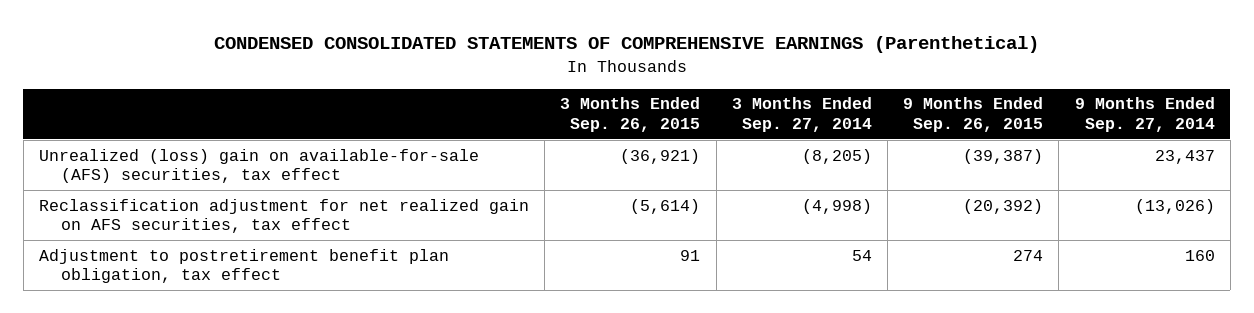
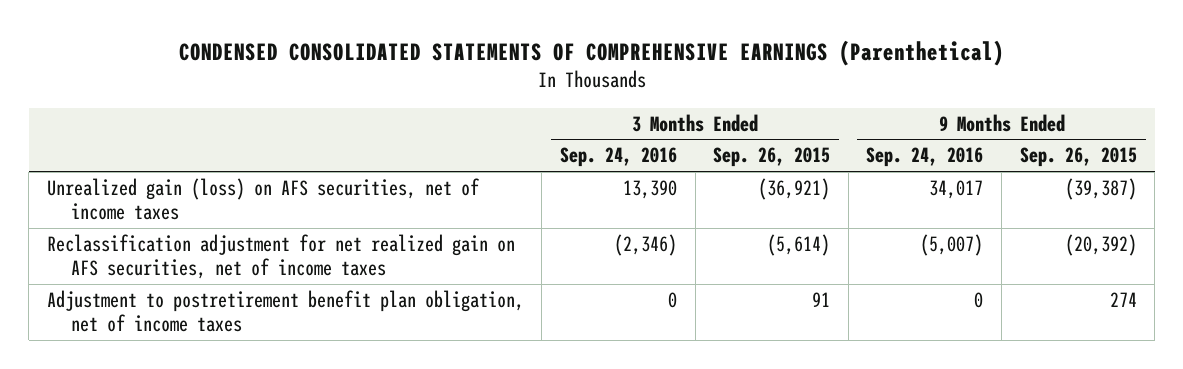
[731,97,872,132] 3 Months Ended Sep. 27, 2014 -> none
[1074,97,1215,132] 9 Months Ended Sep. 27, 2014 -> none
none -> [559,147,677,168] Sep. 24, 2016
none -> [866,147,984,168] Sep. 24, 2016
[39,148,480,184] Unrealized (loss) gain on available-for-sale (AFS) securities, tax effect -> [46,177,480,221] Unrealized gain (loss) on AFS securities, net of income taxes
[39,198,530,234] Reclassification adjustment for net realized gain on AFS securities, tax effect -> [46,233,515,280] Reclassification adjustment for net realized gain on AFS securities, net of income taxes
[39,248,450,284] Adjustment to postretirement benefit plan obligation, tax effect -> [46,289,524,333] Adjustment to postretirement benefit plan obligation, net of income taxes

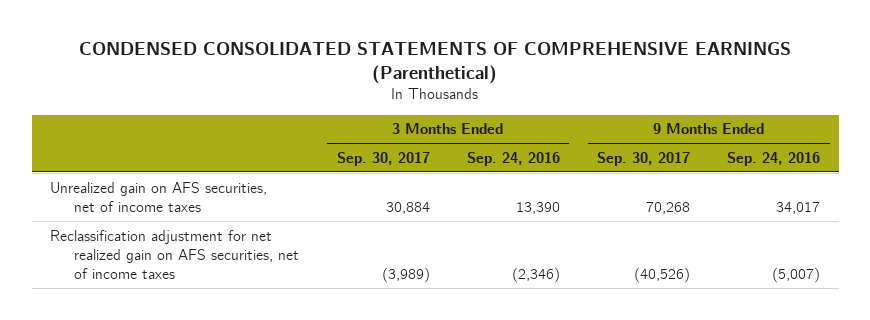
[713,147,831,168] Sep. 26, 2015 -> none
[1019,147,1137,168] Sep. 26, 2015 -> none
none -> [336,151,430,166] Sep. 30, 2017
none -> [597,151,691,166] Sep. 30, 2017
[46,177,480,221] Unrealized gain (loss) on AFS securities, net of income taxes -> [50,181,268,212] Unrealized gain on AFS securities, net of income taxes
[46,289,524,333] Adjustment to postretirement benefit plan obligation, net of income taxes -> none

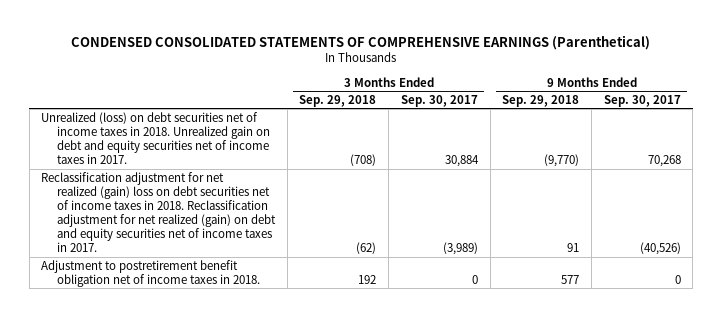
[466,151,560,166] Sep. 24, 2016 -> none
[727,151,821,166] Sep. 24, 2016 -> none
none -> [299,94,377,107] Sep. 29, 2018
none -> [502,94,580,107] Sep. 29, 2018
[50,181,268,212] Unrealized gain on AFS securities, net of income taxes -> [41,111,271,165] Unrealized (loss) on debt securities net of income taxes in 2018. Unrealized gain on debt and equity securities net of income taxes in 2017.
[50,229,300,279] Reclassification adjustment for net realized gain on AFS securities, net of income taxes -> [41,171,277,253] Reclassification adjustment for net realized (gain) loss on debt securities net of income taxes in 2018. Reclassification adjustment for net realized (gain) on debt and equity securities net of income taxes in 2017.
none -> [41,259,261,287] Adjustment to postretirement benefit obligation net of income taxes in 2018.

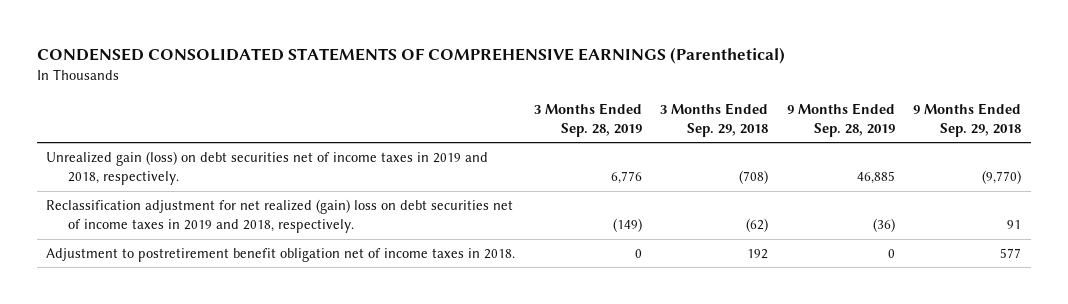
[400,94,478,107] Sep. 30, 2017 -> none
[603,94,681,107] Sep. 30, 2017 -> none
none -> [533,102,642,137] 3 Months Ended Sep. 28, 2019
none -> [786,102,895,137] 9 Months Ended Sep. 28, 2019
[41,111,271,165] Unrealized (loss) on debt securities net of income taxes in 2018. Unrealized gain on debt and equity securities net of income taxes in 2017. -> [46,151,489,186] Unrealized gain (loss) on debt securities net of income taxes in 2019 and 2018, respectively.
[41,171,277,253] Reclassification adjustment for net realized (gain) loss on debt securities net of income taxes in 2018. Reclassification adjustment for net realized (gain) on debt and equity securities net of income taxes in 2017. -> [46,199,514,234] Reclassification adjustment for net realized (gain) loss on debt securities net of income taxes in 2019 and 2018, respectively.

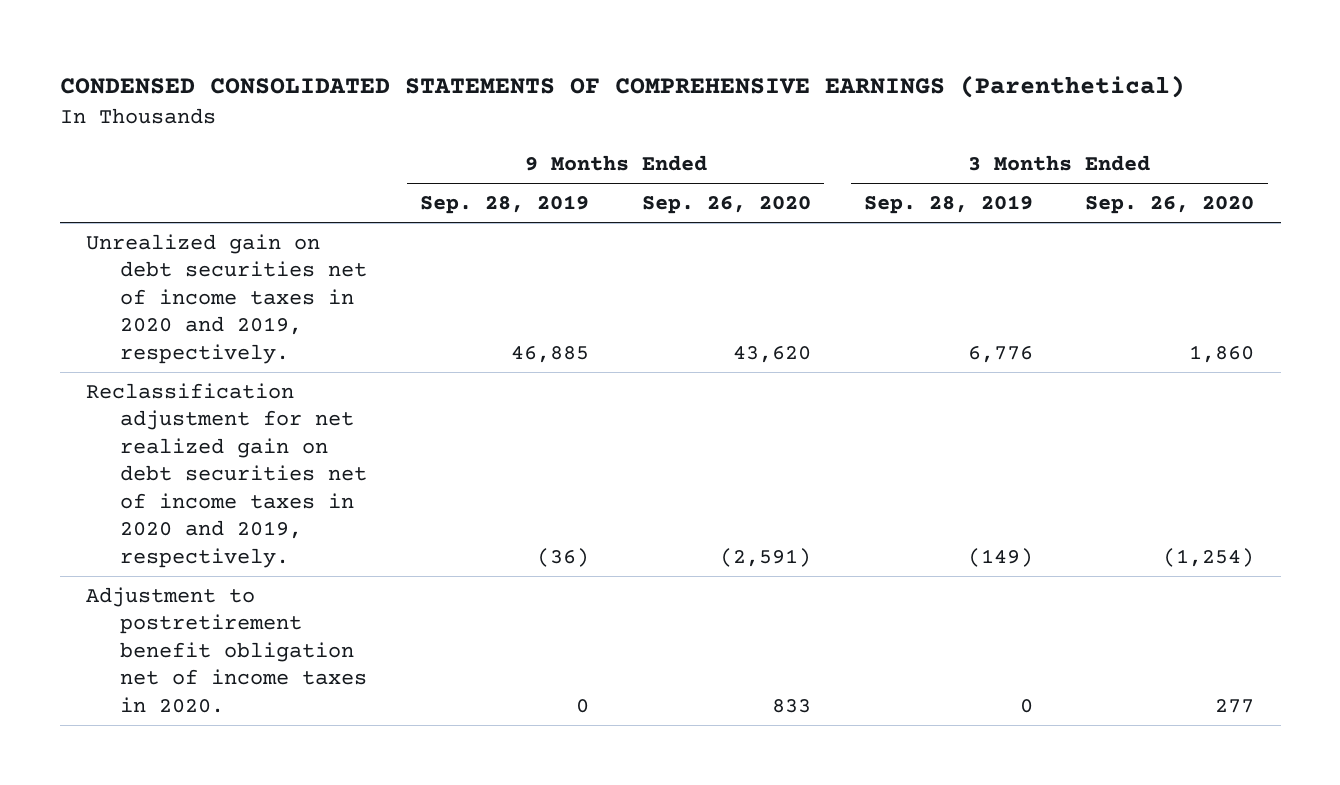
[660,102,769,137] 3 Months Ended Sep. 29, 2018 -> none
[913,102,1022,137] 9 Months Ended Sep. 29, 2018 -> none
none -> [641,196,811,215] Sep. 26, 2020
none -> [1085,196,1255,215] Sep. 26, 2020
[46,151,489,186] Unrealized gain (loss) on debt securities net of income taxes in 2019 and 2018, respectively. -> [85,233,368,364] Unrealized gain on debt securities net of income taxes in 2020 and 2019, respectively.
[46,199,514,234] Reclassification adjustment for net realized (gain) loss on debt securities net of income taxes in 2019 and 2018, respectively. -> [85,382,368,568] Reclassification adjustment for net realized gain on debt securities net of income taxes in 2020 and 2019, respectively.
[46,248,516,263] Adjustment to postretirement benefit obligation net of income taxes in 2018. -> [85,586,368,713] Adjustment to postretirement benefit obligation net of income taxes in 2020.

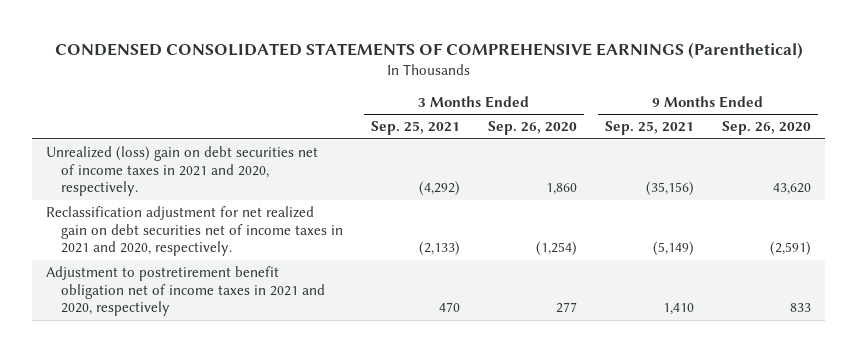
[420,195,590,215] Sep. 28, 2019 -> none
[863,195,1033,215] Sep. 28, 2019 -> none
none -> [370,121,460,136] Sep. 25, 2021
none -> [604,121,694,136] Sep. 25, 2021
[85,233,368,364] Unrealized gain on debt securities net of income taxes in 2020 and 2019, respectively. -> [46,145,319,197] Unrealized (loss) gain on debt securities net of income taxes in 2021 and 2020, respectively.
[85,382,368,568] Reclassification adjustment for net realized gain on debt securities net of income taxes in 2020 and 2019, respectively. -> [46,205,343,257] Reclassification adjustment for net realized gain on debt securities net of income taxes in 2021 and 2020, respectively.
[85,586,368,713] Adjustment to postretirement benefit obligation net of income taxes in 2020. -> [46,265,325,317] Adjustment to postretirement benefit obligation net of income taxes in 2021 and 2020, respectively

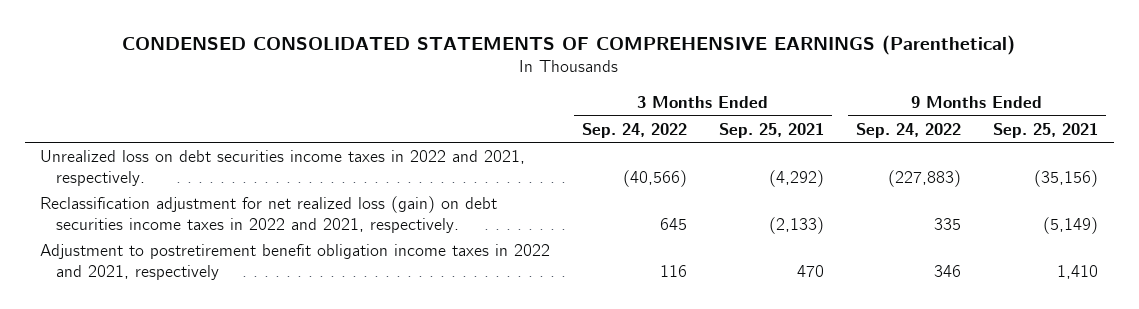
[487,121,577,136] Sep. 26, 2020 -> none
[721,121,811,136] Sep. 26, 2020 -> none
none -> [582,122,688,138] Sep. 24, 2022
none -> [856,122,962,138] Sep. 24, 2022
[46,145,319,197] Unrealized (loss) gain on debt securities net of income taxes in 2021 and 2020, respectively. -> [40,149,526,186] Unrealized loss on debt securities income taxes in 2022 and 2021, respectively.
[46,205,343,257] Reclassification adjustment for net realized gain on debt securities net of income taxes in 2021 and 2020, respectively. -> [40,195,498,233] Reclassification adjustment for net realized loss (gain) on debt securities income taxes in 2022 and 2021, respectively.
[46,265,325,317] Adjustment to postretirement benefit obligation net of income taxes in 2021 and 2020, respectively -> [40,243,551,280] Adjustment to postretirement benefit obligation income taxes in 2022 and 2021, respectively

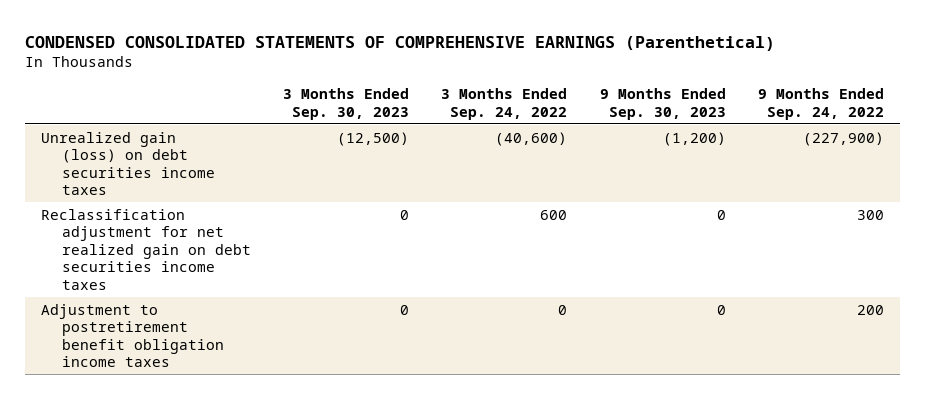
[719,122,825,138] Sep. 25, 2021 -> none
[993,122,1099,138] Sep. 25, 2021 -> none
none -> [283,88,410,120] 3 Months Ended Sep. 30, 2023
none -> [599,88,726,120] 9 Months Ended Sep. 30, 2023
[40,149,526,186] Unrealized loss on debt securities income taxes in 2022 and 2021, respectively. -> [41,131,216,196] Unrealized gain (loss) on debt securities income taxes
[623,169,688,187] (40,566) -> [495,131,568,146] (40,600)
[888,169,962,187] (227,883) -> [802,131,884,146] (227,900)
[40,195,498,233] Reclassification adjustment for net realized loss (gain) on debt securities income taxes in 2022 and 2021, respectively. -> [41,208,252,290] Reclassification adjustment for net realized gain on debt securities income taxes
[660,217,688,230] 645 -> [540,209,568,220] 600
[934,217,962,230] 335 -> [856,209,884,220] 300
[40,243,551,280] Adjustment to postretirement benefit obligation income taxes in 2022 and 2021, respectively -> [41,303,225,368] Adjustment to postretirement benefit obligation income taxes
[660,264,688,277] 116 -> [558,304,568,315] 0
[934,264,962,277] 346 -> [856,304,884,315] 200

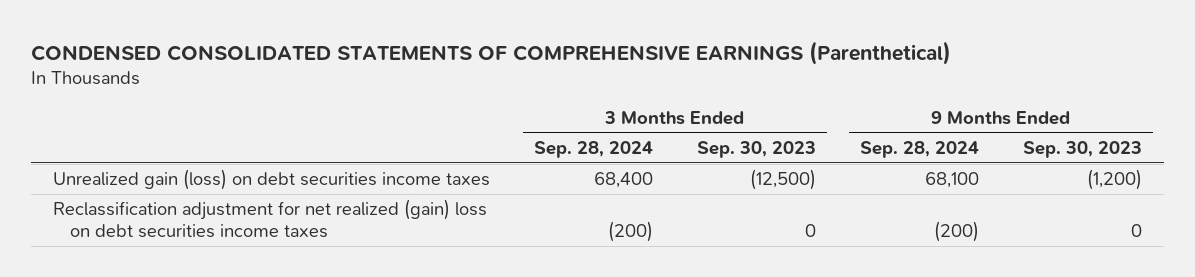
[441,88,568,120] 3 Months Ended Sep. 24, 2022 -> none
[757,88,884,120] 9 Months Ended Sep. 24, 2022 -> none
none -> [534,140,654,158] Sep. 28, 2024
none -> [860,140,980,158] Sep. 28, 2024
[41,303,225,368] Adjustment to postretirement benefit obligation income taxes -> none
[41,208,252,290] Reclassification adjustment for net realized gain on debt securities income taxes -> [53,199,488,238] Reclassification adjustment for net realized (gain) loss on debt securities income taxes

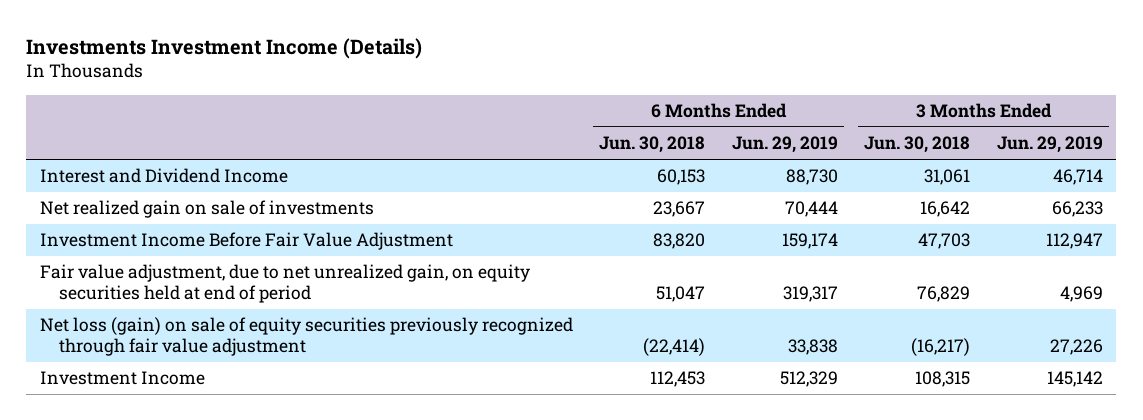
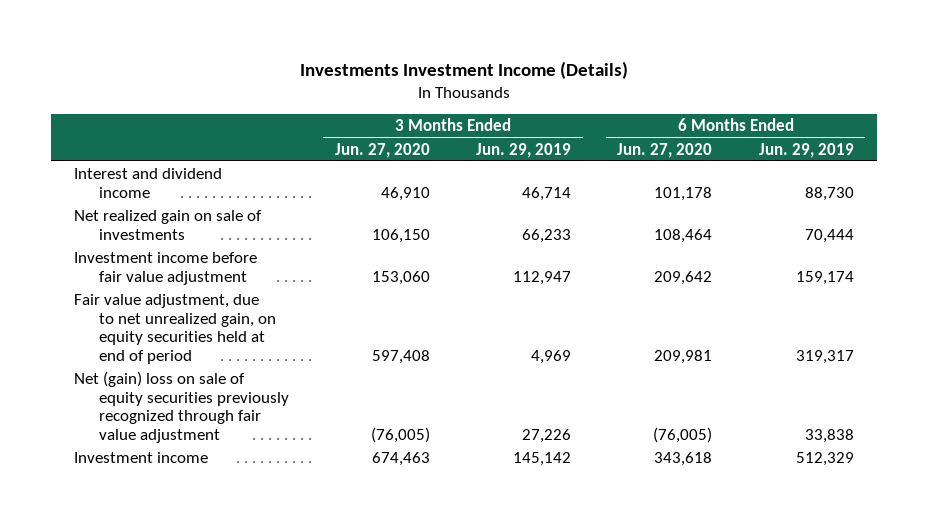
[599,136,706,154] Jun. 30, 2018 -> none
[864,136,971,154] Jun. 30, 2018 -> none
none -> [335,142,431,158] Jun. 27, 2020
none -> [617,142,713,158] Jun. 27, 2020
[39,168,288,184] Interest and Dividend Income -> [73,167,222,198] Interest and dividend income
[39,232,453,251] Investment Income Before Fair Value Adjustment -> [73,251,257,285] Investment income before fair value adjustment
[39,317,573,356] Net loss (gain) on sale of equity securities previously recognized through fair value adjustment -> [73,370,289,444] Net (gain) loss on sale of equity securities previously recognized through fair value adjustment
[39,371,205,386] Investment Income -> [73,451,208,463] Investment income

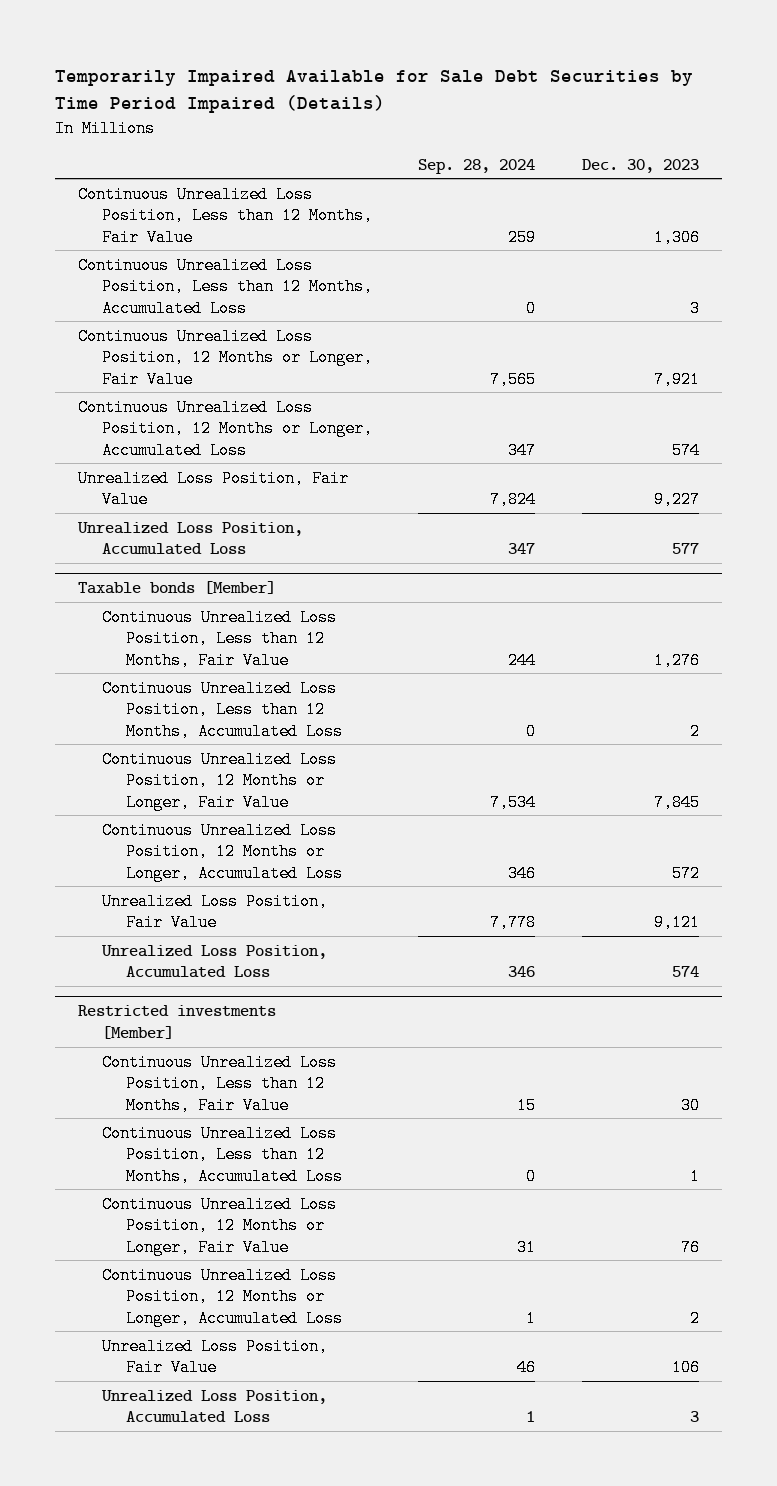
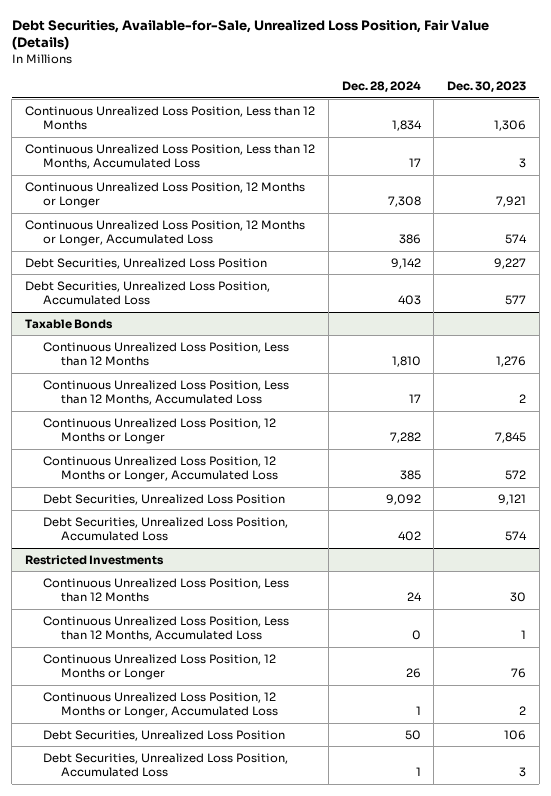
[54,69,693,114] Temporarily Impaired Available for Sale Debt Securities by Time Period Impaired (Details) -> [11,19,489,51] Debt Securities, Available-for-Sale, Unrealized Loss Position, Fair Value (Details)
[418,158,536,174] Sep. 28, 2024 -> none
none -> [341,81,421,93] Dec. 28, 2024
[78,185,373,246] Continuous Unrealized Loss Position, Less than 12 Months, Fair Value -> [25,105,316,131] Continuous Unrealized Loss Position, Less than 12 Months
[78,327,373,388] Continuous Unrealized Loss Position, 12 Months or Longer, Fair Value -> [25,181,306,209] Continuous Unrealized Loss Position, 12 Months or Longer
[78,469,350,509] Unrealized Loss Position, Fair Value -> [25,257,268,269] Debt Securities, Unrealized Loss Position
[77,521,304,556] Unrealized Loss Position, Accumulated Loss -> [25,280,271,306] Debt Securities, Unrealized Loss Position, Accumulated Loss
[78,581,277,595] Taxable bonds [Member] -> [25,318,114,329] Taxable Bonds
[101,608,337,669] Continuous Unrealized Loss Position, Less than 12 Months, Fair Value -> [43,341,290,367] Continuous Unrealized Loss Position, Less than 12 Months
[101,750,337,811] Continuous Unrealized Loss Position, 12 Months or Longer, Fair Value -> [43,417,277,445] Continuous Unrealized Loss Position, 12 Months or Longer
[101,892,328,932] Unrealized Loss Position, Fair Value -> [43,493,286,505] Debt Securities, Unrealized Loss Position
[100,944,327,979] Unrealized Loss Position, Accumulated Loss -> [43,516,289,542] Debt Securities, Unrealized Loss Position, Accumulated Loss
[78,1005,277,1039] Restricted investments [Member] -> [25,554,165,565] Restricted Investments
[101,1053,337,1114] Continuous Unrealized Loss Position, Less than 12 Months, Fair Value -> [43,577,290,603] Continuous Unrealized Loss Position, Less than 12 Months
[101,1195,337,1256] Continuous Unrealized Loss Position, 12 Months or Longer, Fair Value -> [43,653,277,681] Continuous Unrealized Loss Position, 12 Months or Longer
[101,1337,328,1377] Unrealized Loss Position, Fair Value -> [43,729,286,741] Debt Securities, Unrealized Loss Position
[100,1389,327,1424] Unrealized Loss Position, Accumulated Loss -> [43,752,289,778] Debt Securities, Unrealized Loss Position, Accumulated Loss

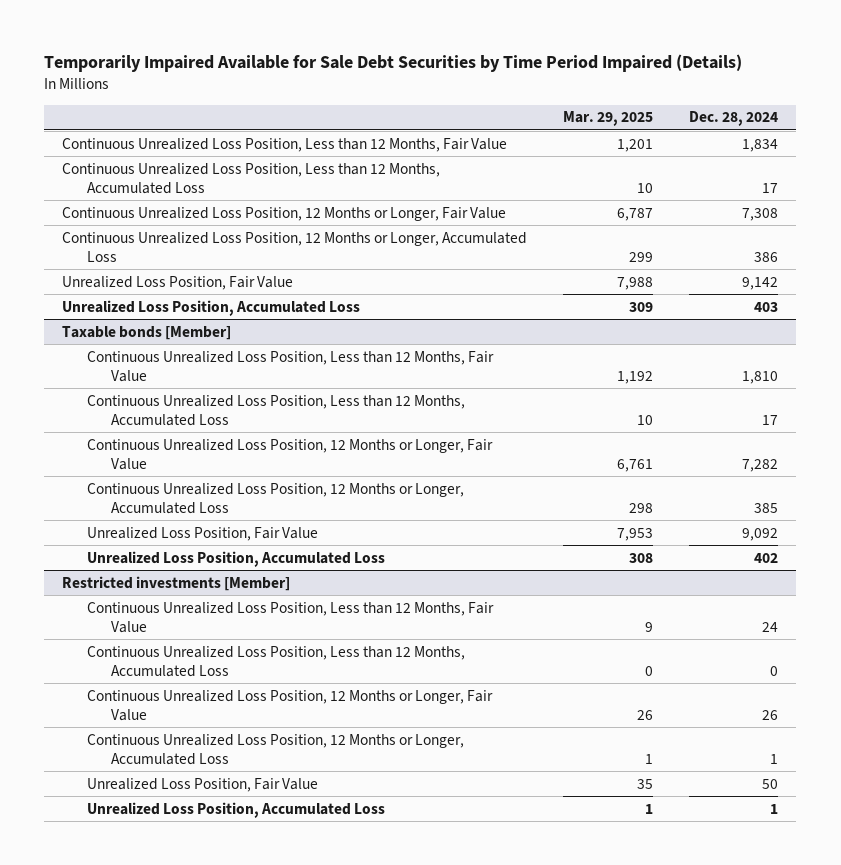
[11,19,489,51] Debt Securities, Available-for-Sale, Unrealized Loss Position, Fair Value (Details) -> [44,54,743,73] Temporarily Impaired Available for Sale Debt Securities by Time Period Impaired (Details)
[447,81,527,93] Dec. 30, 2023 -> none
none -> [563,111,654,127] Mar. 29, 2025
[25,105,316,131] Continuous Unrealized Loss Position, Less than 12 Months -> [62,137,508,152] Continuous Unrealized Loss Position, Less than 12 Months, Fair Value
[25,181,306,209] Continuous Unrealized Loss Position, 12 Months or Longer -> [62,206,507,221] Continuous Unrealized Loss Position, 12 Months or Longer, Fair Value
[25,257,268,269] Debt Securities, Unrealized Loss Position -> [62,275,294,290] Unrealized Loss Position, Fair Value
[25,280,271,306] Debt Securities, Unrealized Loss Position, Accumulated Loss -> [62,299,361,316] Unrealized Loss Position, Accumulated Loss
[25,318,114,329] Taxable Bonds -> [62,325,232,340] Taxable bonds [Member]
[43,341,290,367] Continuous Unrealized Loss Position, Less than 12 Months -> [86,350,494,382] Continuous Unrealized Loss Position, Less than 12 Months, Fair Value
[43,417,277,445] Continuous Unrealized Loss Position, 12 Months or Longer -> [86,438,493,470] Continuous Unrealized Loss Position, 12 Months or Longer, Fair Value
[43,493,286,505] Debt Securities, Unrealized Loss Position -> [86,526,318,541] Unrealized Loss Position, Fair Value
[43,516,289,542] Debt Securities, Unrealized Loss Position, Accumulated Loss -> [86,550,385,567] Unrealized Loss Position, Accumulated Loss
[25,554,165,565] Restricted Investments -> [62,575,291,591] Restricted investments [Member]
[43,577,290,603] Continuous Unrealized Loss Position, Less than 12 Months -> [86,601,494,633] Continuous Unrealized Loss Position, Less than 12 Months, Fair Value
[43,653,277,681] Continuous Unrealized Loss Position, 12 Months or Longer -> [86,689,493,721] Continuous Unrealized Loss Position, 12 Months or Longer, Fair Value
[43,729,286,741] Debt Securities, Unrealized Loss Position -> [86,777,318,792] Unrealized Loss Position, Fair Value
[43,752,289,778] Debt Securities, Unrealized Loss Position, Accumulated Loss -> [86,801,385,818] Unrealized Loss Position, Accumulated Loss

